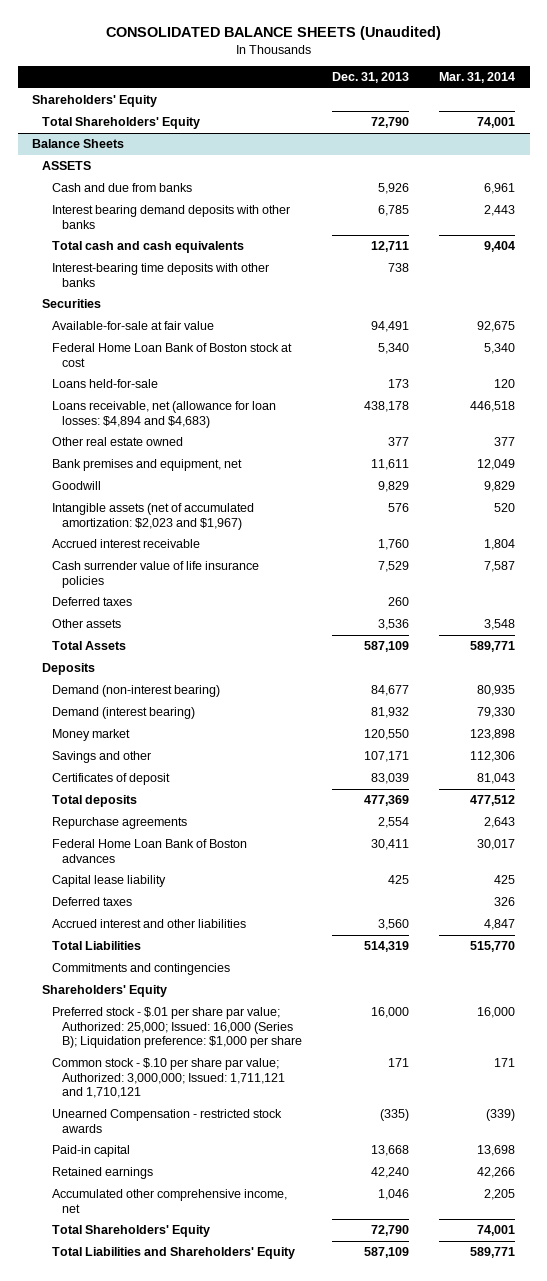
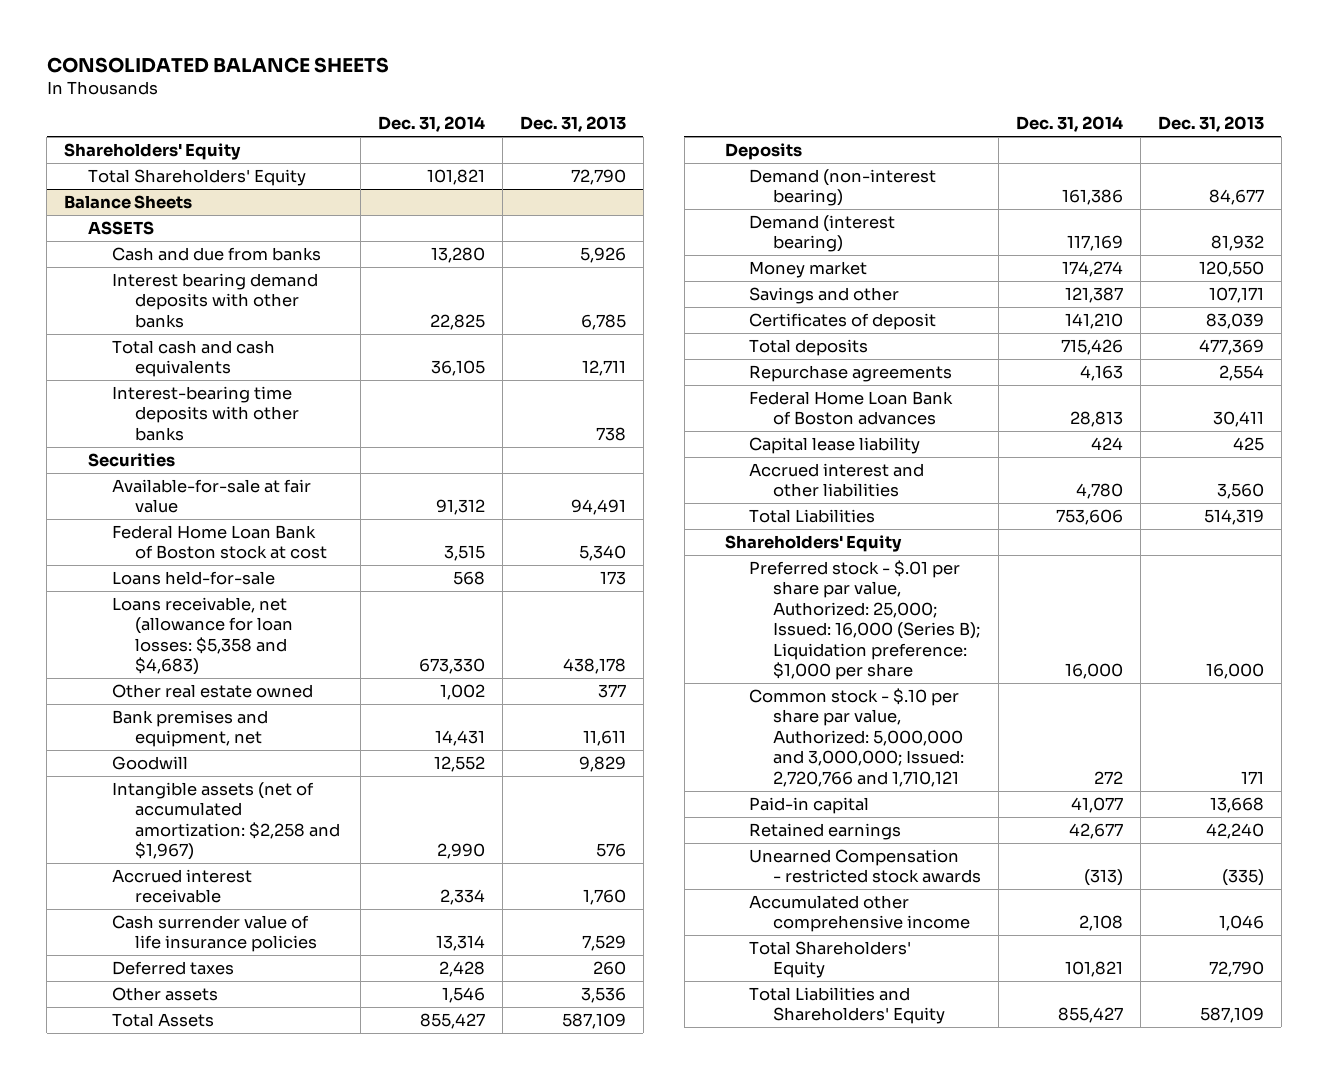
[105,25,441,40] CONSOLIDATED BALANCE SHEETS (Unaudited) -> [46,57,389,74] CONSOLIDATED BALANCE SHEETS
[438,72,515,84] Mar. 31, 2014 -> none
none -> [378,116,486,133] Dec. 31, 2014
[52,401,277,428] Loans receivable, net (allowance for loan losses: $4,894 and $4,683) -> [111,596,294,676] Loans receivable, net (allowance for loan losses: $5,358 and $4,683)
[52,503,255,530] Intangible assets (net of accumulated amortization: $2,023 and $1,967) -> [111,781,341,861] Intangible assets (net of accumulated amortization: $2,258 and $1,967)
[52,897,133,907] Deferred taxes -> none
[52,963,231,976] Commitments and contingencies -> none
[52,1007,303,1049] Preferred stock - $.01 per share par value; Authorized: 25,000; Issued: 16,000 (Series B); Liquidation preference: $1,000 per share -> [749,559,980,681] Preferred stock - $.01 per share par value, Authorized: 25,000; Issued: 16,000 (Series B); Liquidation preference: $1,000 per share
[52,1058,286,1099] Common stock - $.10 per share par value; Authorized: 3,000,000; Issued: 1,711,121 and 1,710,121 -> [749,687,964,787] Common stock - $.10 per share par value, Authorized: 5,000,000 and 3,000,000; Issued: 2,720,766 and 1,710,121
[52,1109,283,1133] Unearned Compensation - restricted stock awards -> [749,848,981,884] Unearned Compensation - restricted stock awards
[52,1189,288,1213] Accumulated other comprehensive income, net -> [749,894,970,933] Accumulated other comprehensive income

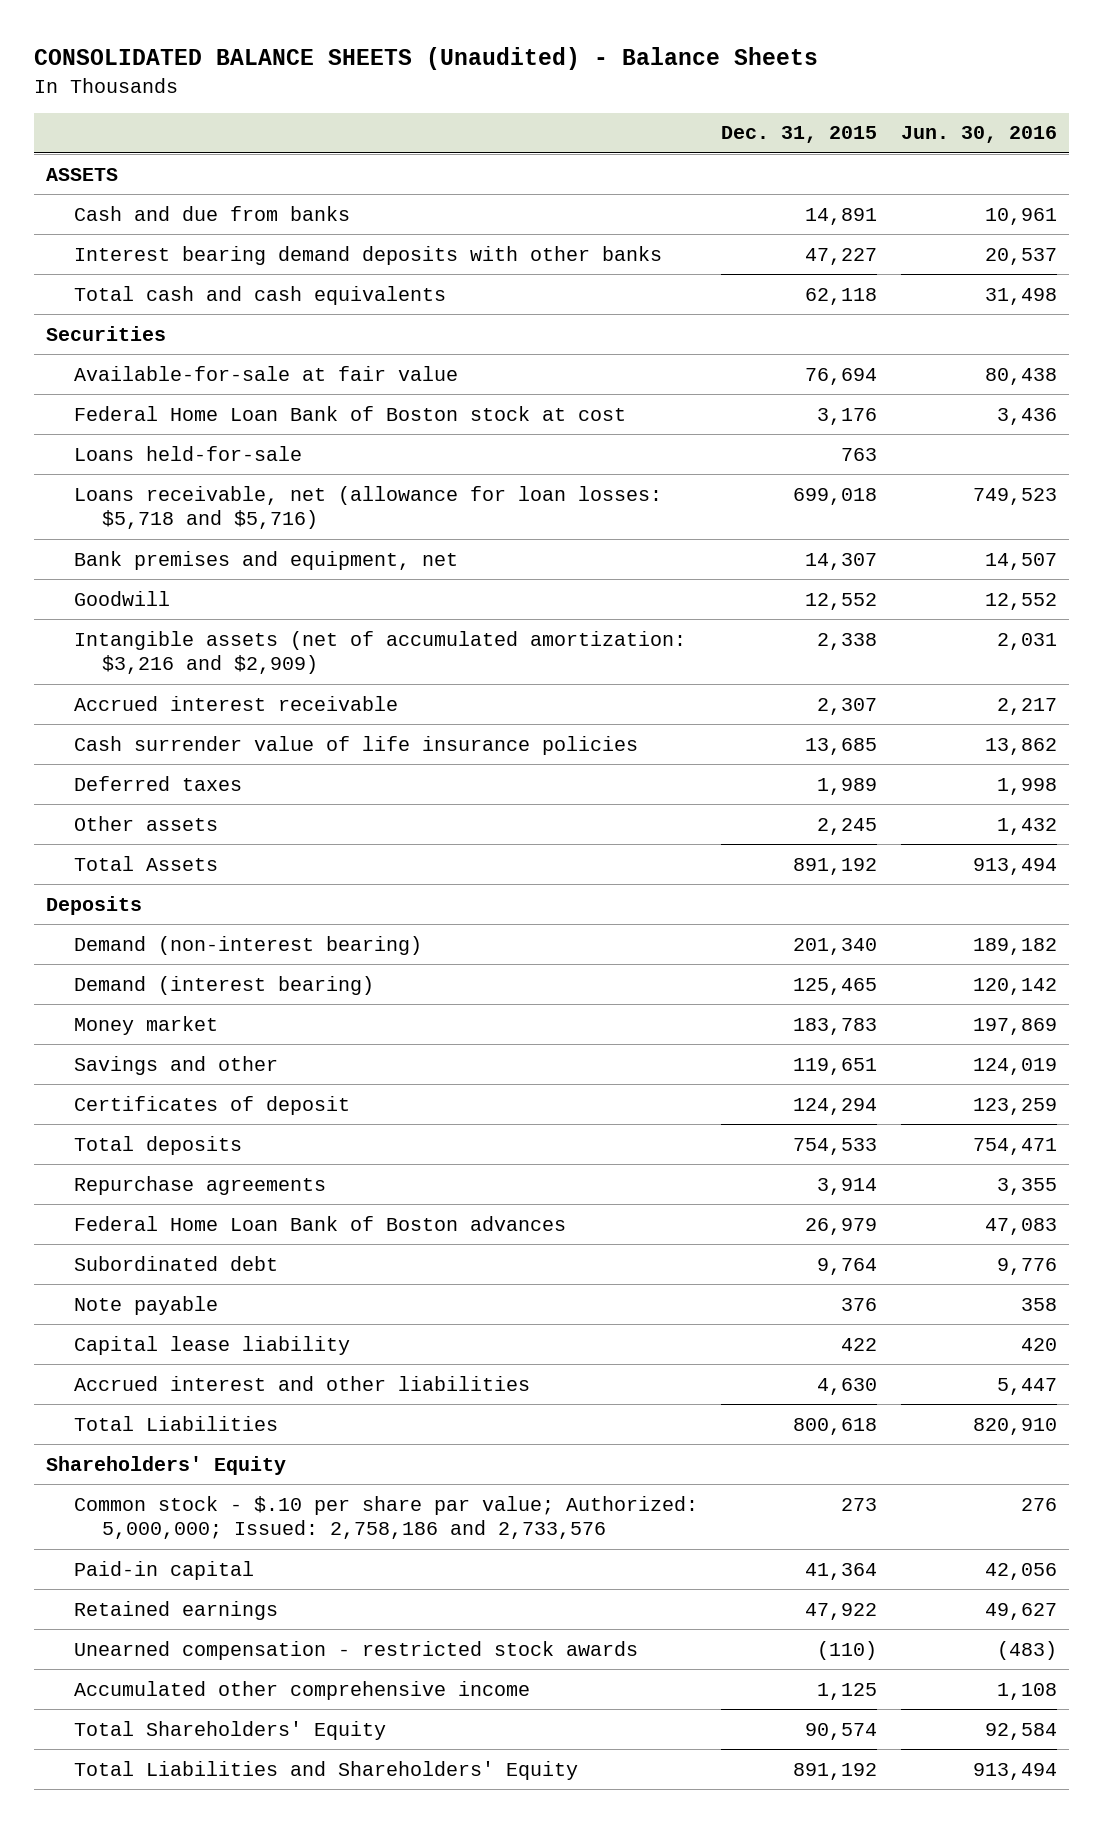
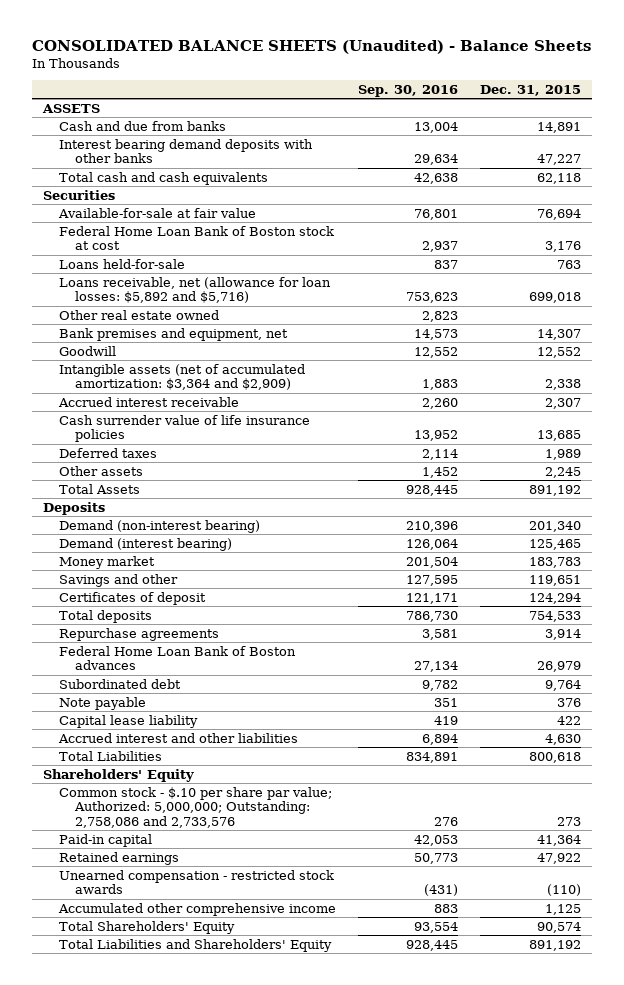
[901,126,1058,144] Jun. 30, 2016 -> none
none -> [357,84,458,97] Sep. 30, 2016
[73,485,662,530] Loans receivable, net (allowance for loan losses: $5,718 and $5,716) -> [58,276,331,304] Loans receivable, net (allowance for loan losses: $5,892 and $5,716)
none -> [58,309,219,320] Other real estate owned
[73,630,686,675] Intangible assets (net of accumulated amortization: $3,216 and $2,909) -> [58,363,305,391] Intangible assets (net of accumulated amortization: $3,364 and $2,909)
[73,1495,698,1540] Common stock - $.10 per share par value; Authorized: 5,000,000; Issued: 2,758,186 and 2,733,576 -> [58,786,332,829] Common stock - $.10 per share par value; Authorized: 5,000,000; Outstanding: 2,758,086 and 2,733,576

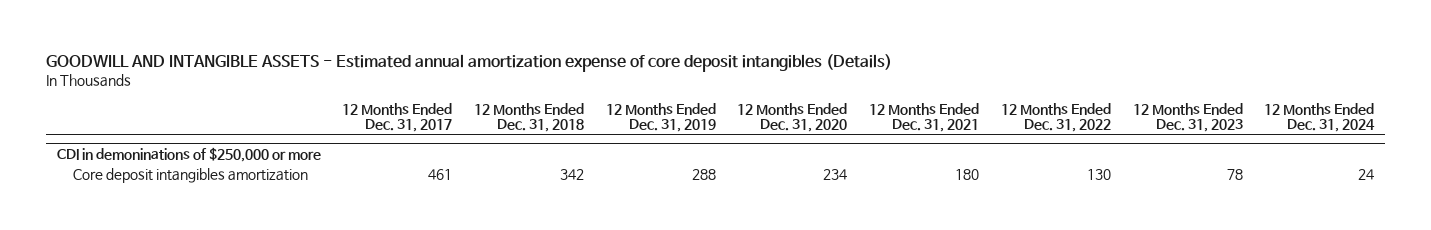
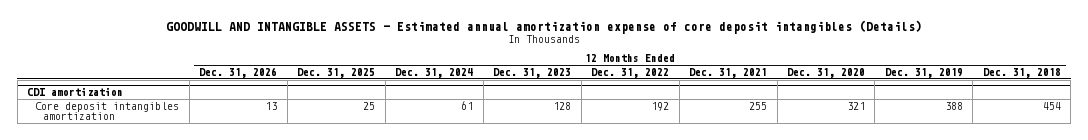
[342,102,453,133] 12 Months Ended Dec. 31, 2017 -> none
none -> [199,66,278,78] Dec. 31, 2026
none -> [297,67,376,78] Dec. 31, 2025
[56,146,321,162] CDI in demoninations of $250,000 or more -> [27,86,124,96] CDI amortization
[560,168,585,180] 342 -> [1042,101,1061,110] 454
[691,168,716,180] 288 -> [944,101,963,110] 388
[823,168,848,180] 234 -> [847,101,866,110] 321
[955,168,980,180] 180 -> [749,101,768,110] 255
[1086,168,1111,180] 130 -> [651,101,670,111] 192
[1226,168,1243,180] 78 -> [553,101,572,110] 128
[1358,168,1375,180] 24 -> [461,100,474,110] 61

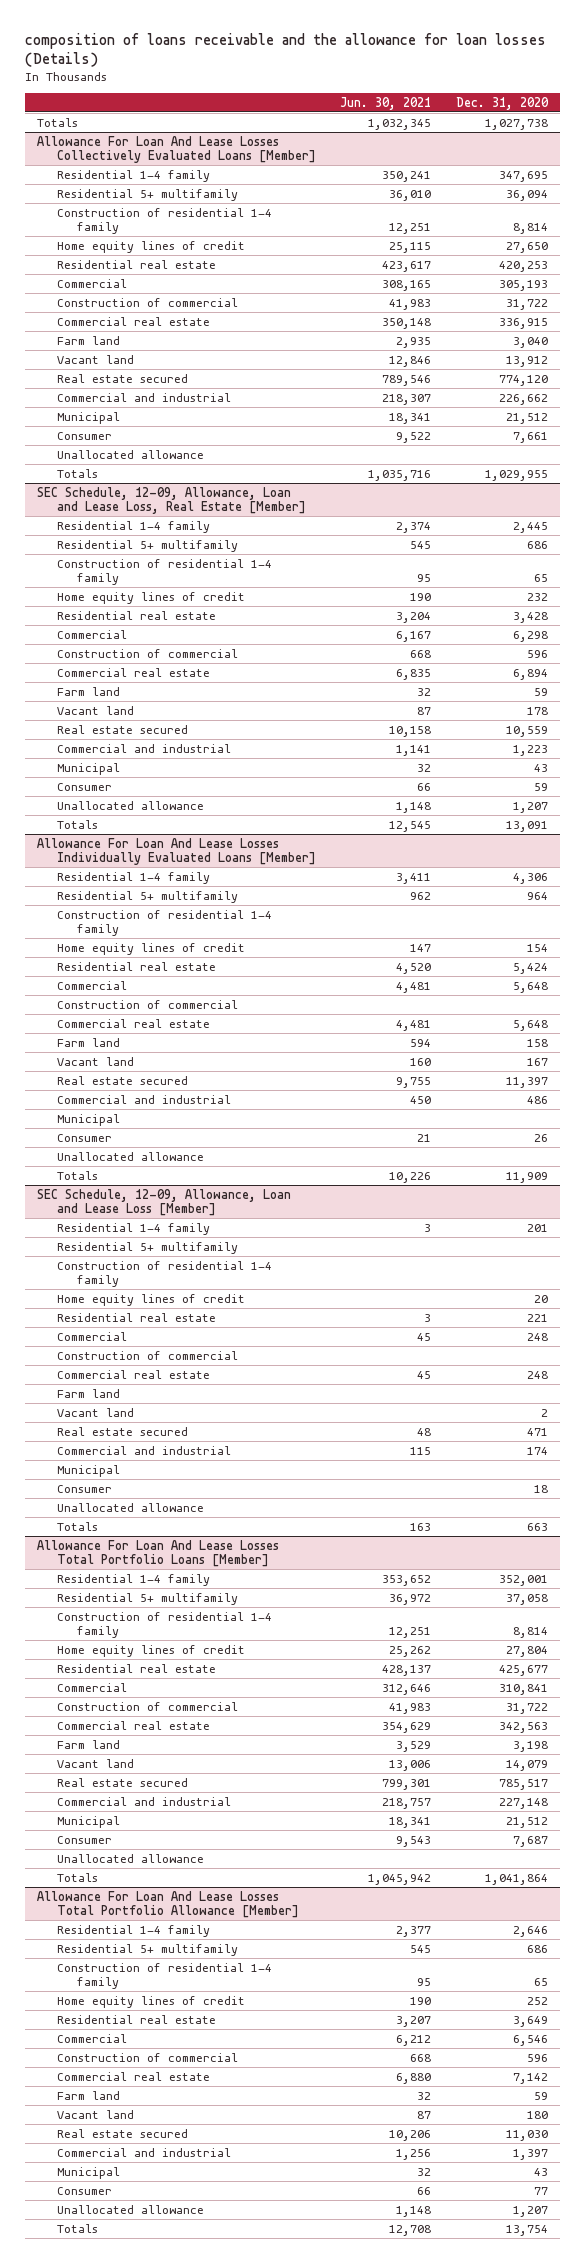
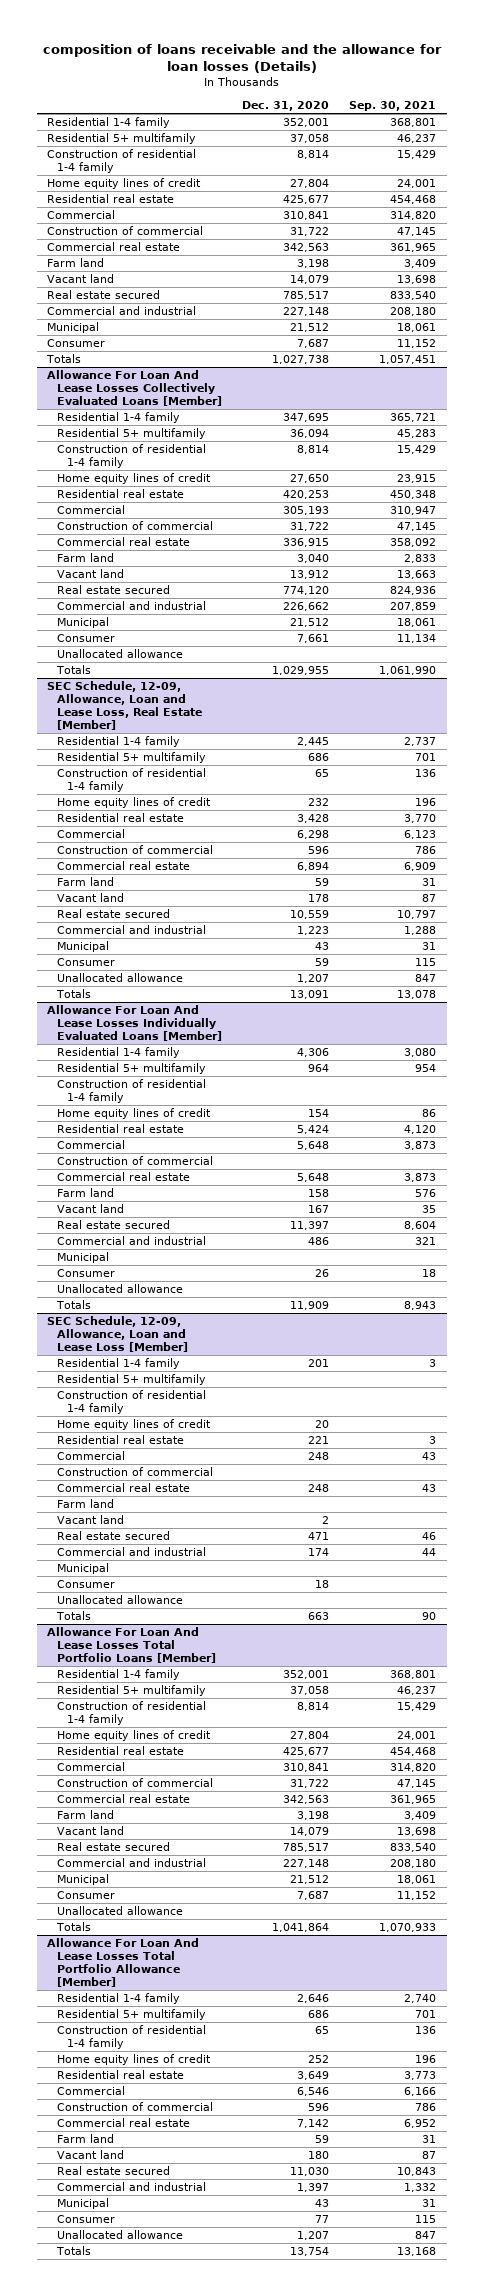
[340,96,432,110] Jun. 30, 2021 -> none
none -> [349,101,437,112] Sep. 30, 2021
none -> [47,116,171,128] Residential 1-4 family
none -> [47,132,197,144] Residential 5+ multifamily
none -> [47,148,197,173] Construction of residential 1-4 family
none -> [47,177,202,189] Home equity lines of credit
none -> [47,193,175,203] Residential real estate
none -> [47,209,116,219] Commercial
none -> [47,225,204,235] Construction of commercial
none -> [47,241,181,251] Commercial real estate
none -> [47,257,105,267] Farm land
none -> [47,273,115,283] Vacant land
none -> [47,289,161,299] Real estate secured
none -> [47,305,197,315] Commercial and industrial
none -> [47,321,100,333] Municipal
none -> [47,338,106,347] Consumer

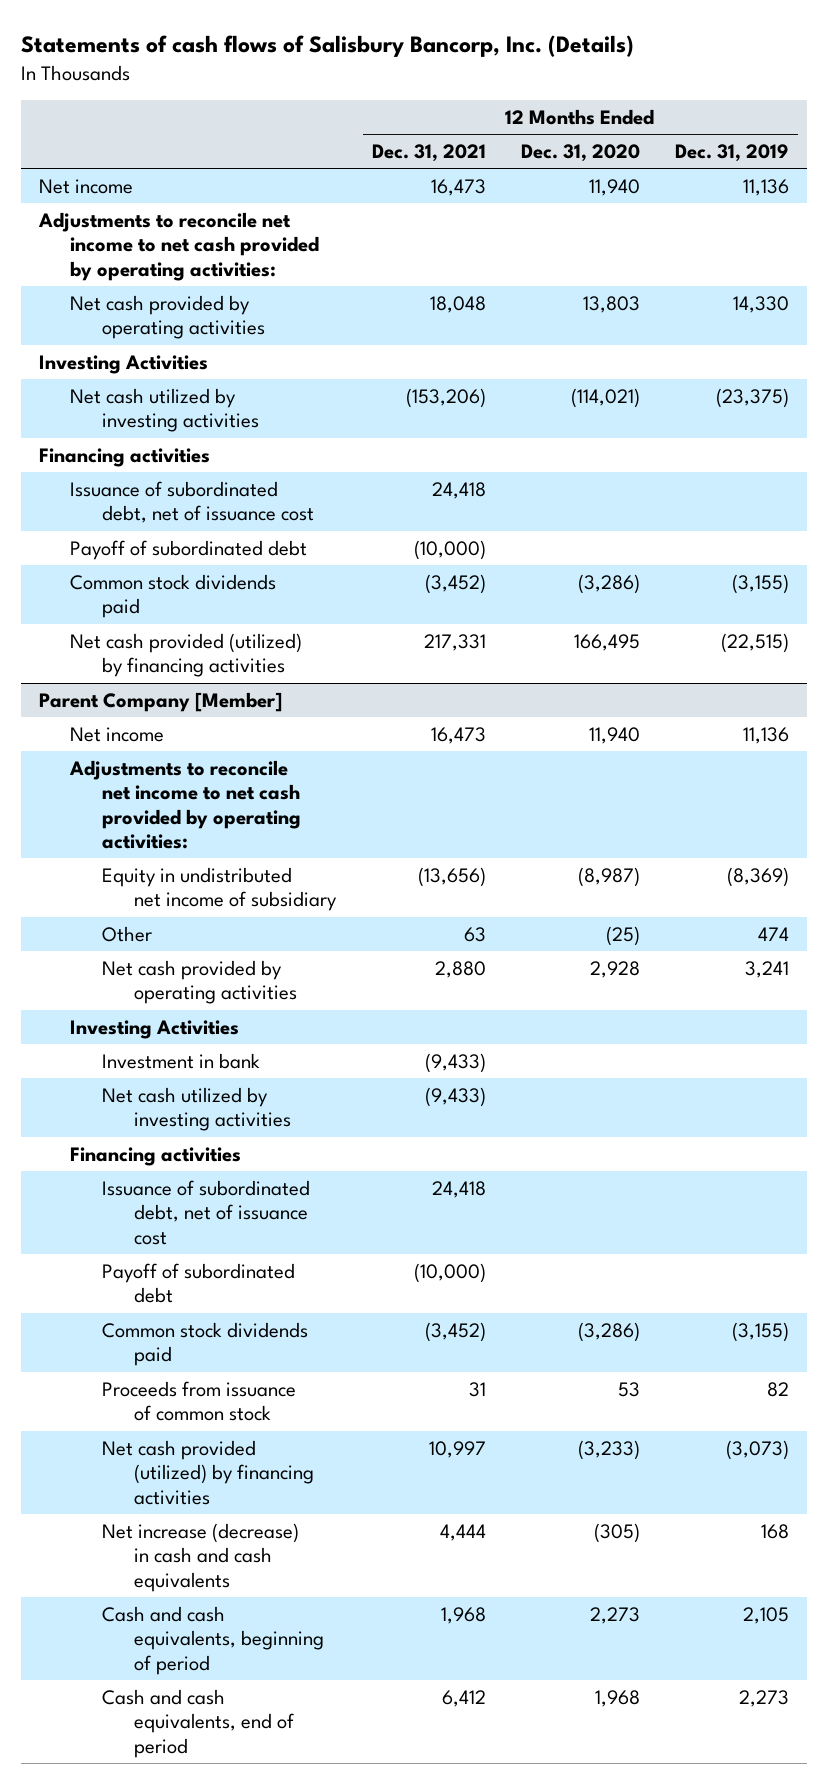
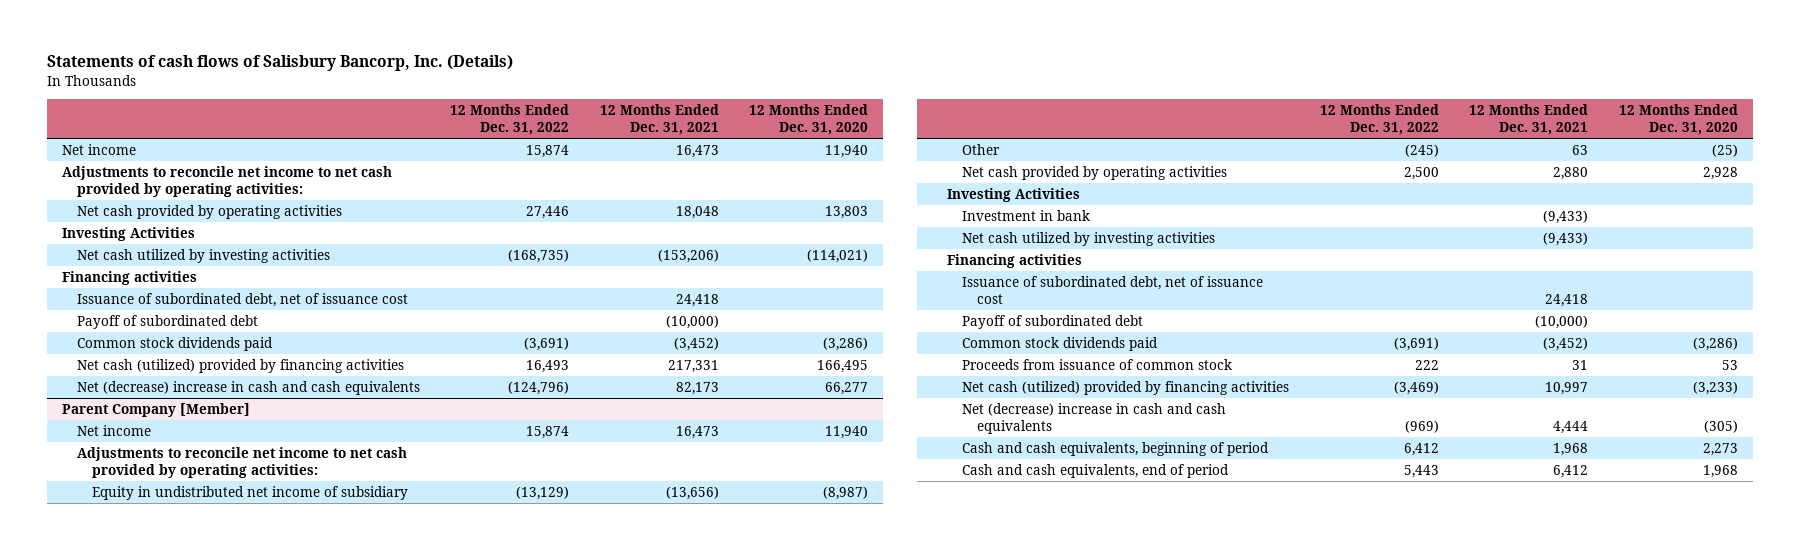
[675,144,790,163] Dec. 31, 2019 -> none
none -> [450,103,570,136] 12 Months Ended Dec. 31, 2022
[70,632,303,678] Net cash provided (utilized) by financing activities -> [76,358,404,373] Net cash (utilized) provided by financing activities
none -> [76,380,420,395] Net (decrease) increase in cash and cash equivalents
[102,1439,315,1505] Net cash provided (utilized) by financing activities -> [961,380,1289,395] Net cash (utilized) provided by financing activities
[102,1522,300,1592] Net increase (decrease) in cash and cash equivalents -> [961,402,1226,435] Net (decrease) increase in cash and cash equivalents

